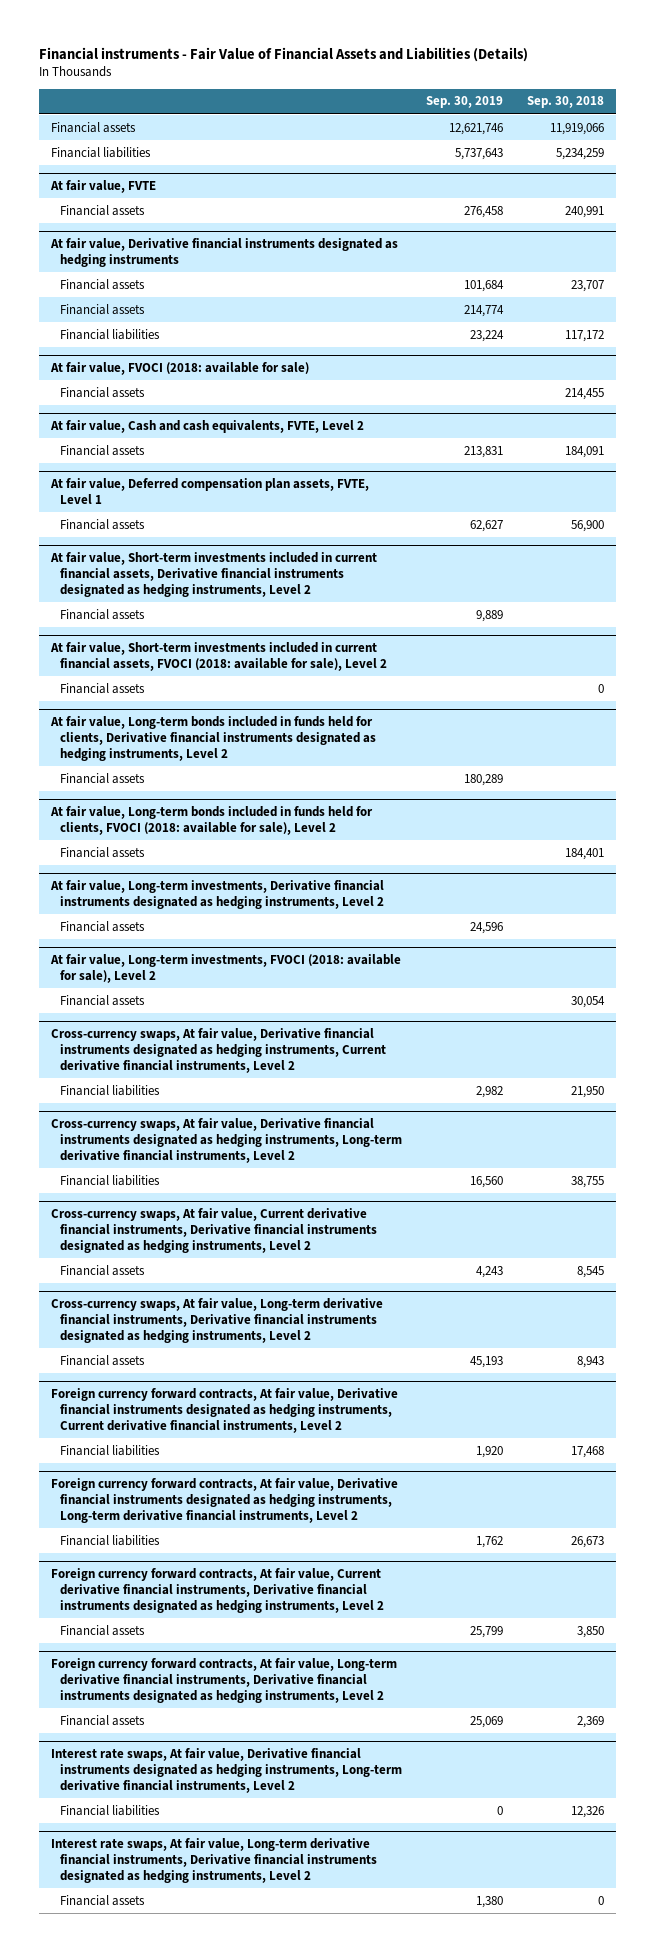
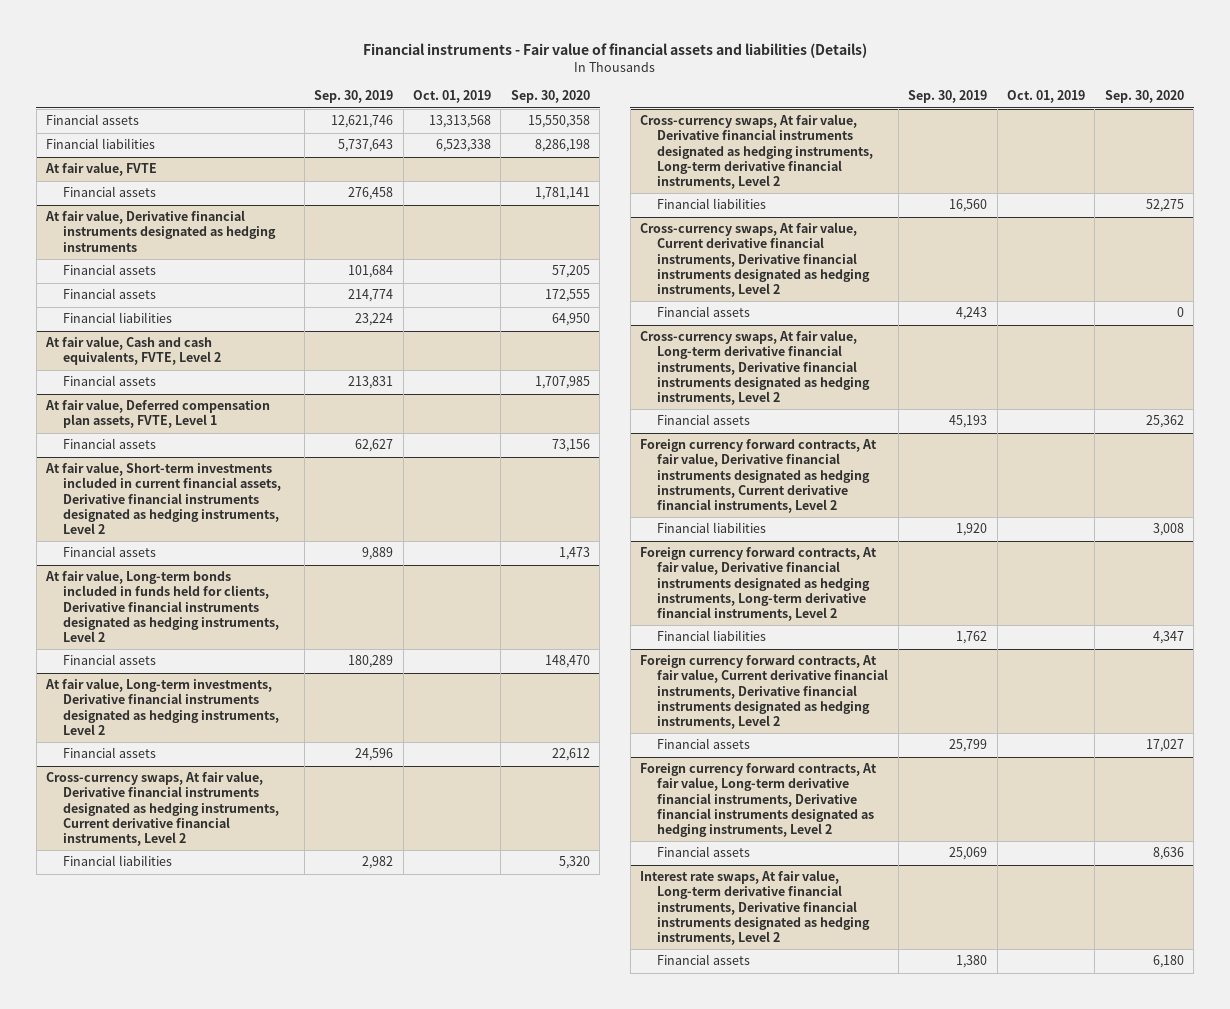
[39,46,529,62] Financial instruments - Fair Value of Financial Assets and Liabilities (Details) -> [362,43,867,59] Financial instruments - Fair value of financial assets and liabilities (Details)
[526,96,604,109] Sep. 30, 2018 -> none
none -> [412,90,491,104] Oct. 01, 2019
none -> [510,90,590,104] Sep. 30, 2020
[49,361,309,375] At fair value, FVOCI (2018: available for sale) -> none
[60,386,146,398] Financial assets -> none
[49,641,388,671] At fair value, Short-term investments included in current financial assets, FVOCI (2018: available for sale), Level 2 -> none
[60,682,146,694] Financial assets -> none
[49,805,373,835] At fair value, Long-term bonds included in funds held for clients, FVOCI (2018: available for sale), Level 2 -> none
[60,846,146,858] Financial assets -> none
[49,953,401,983] At fair value, Long-term investments, FVOCI (2018: available for sale), Level 2 -> none
[60,994,146,1006] Financial assets -> none
[50,1747,403,1794] Interest rate swaps, At fair value, Derivative financial instruments designated as hedging instruments, Long-term derivative financial instruments, Level 2 -> none
[60,1804,161,1816] Financial liabilities -> none

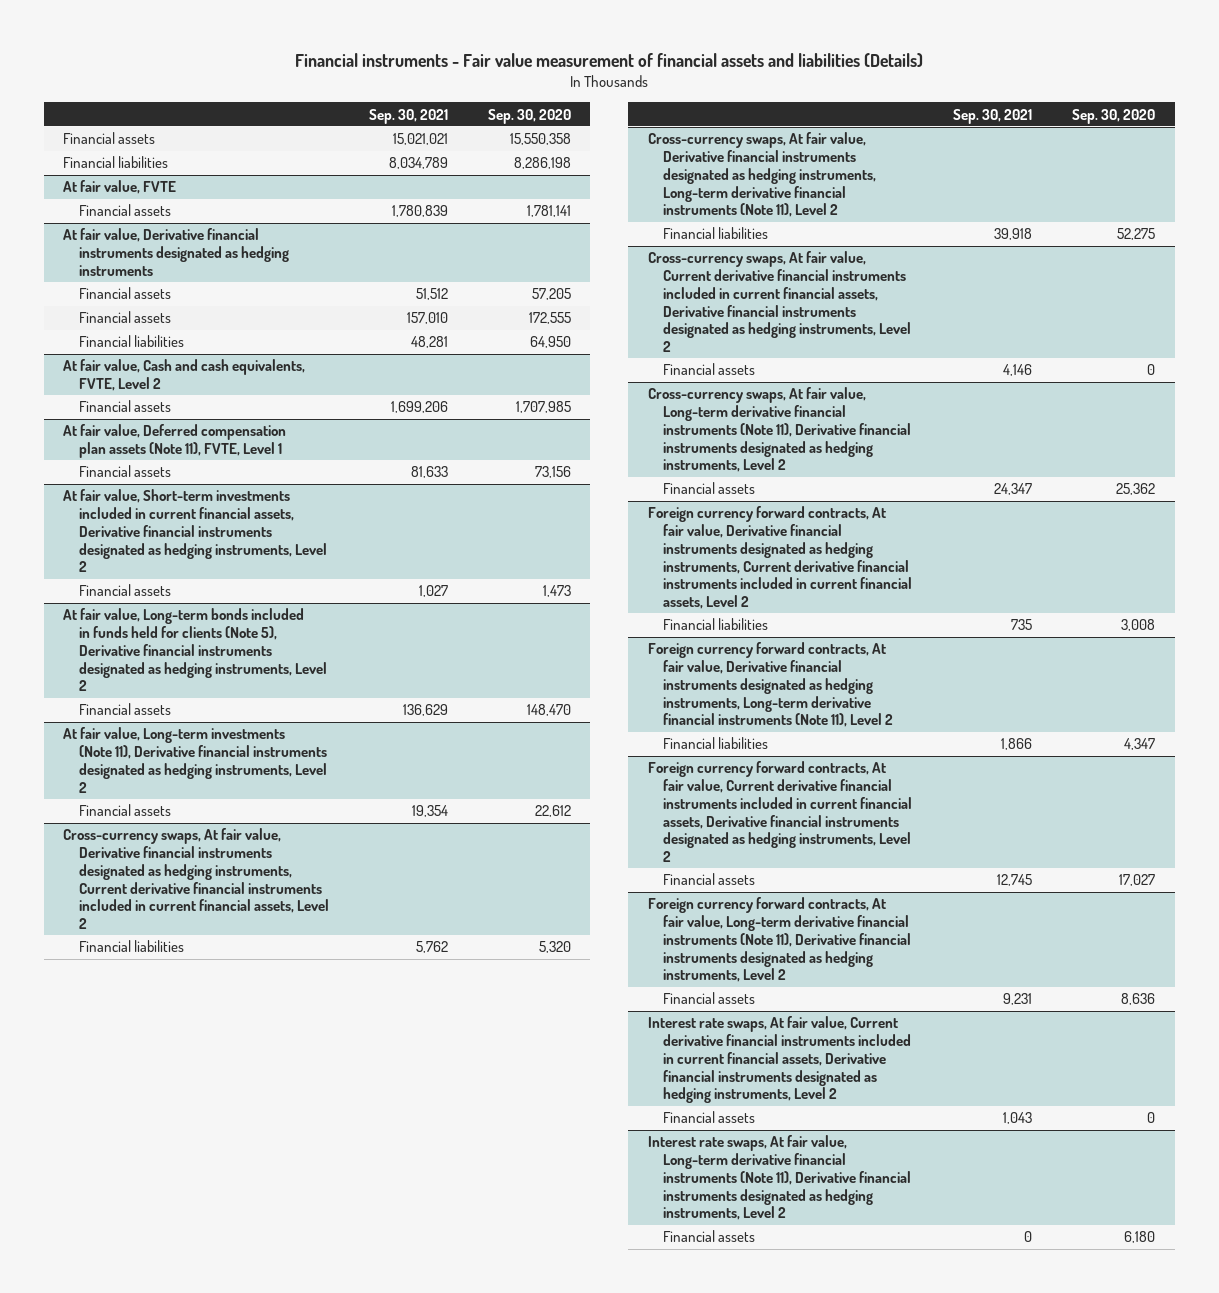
[362,43,867,59] Financial instruments - Fair value of financial assets and liabilities (Details) -> [295,52,924,67] Financial instruments - Fair value measurement of financial assets and liabilities (Details)
[314,90,394,104] Sep. 30, 2019 -> none
[412,90,491,104] Oct. 01, 2019 -> none
none -> [368,108,448,124] Sep. 30, 2021
[45,399,271,429] At fair value, Deferred compensation plan assets, FVTE, Level 1 -> [63,424,287,459] At fair value, Deferred compensation plan assets (Note 11), FVTE, Level 1
[45,570,280,642] At fair value, Long-term bonds included in funds held for clients, Derivative financial instruments designated as hedging instruments, Level 2 -> [63,608,327,692] At fair value, Long-term bonds included in funds held for clients (Note 5), Derivative financial instruments designated as hedging instruments, Level 2
[45,678,280,735] At fair value, Long-term investments, Derivative financial instruments designated as hedging instruments, Level 2 -> [63,727,327,793] At fair value, Long-term investments (Note 11), Derivative financial instruments designated as hedging instruments, Level 2
[46,771,280,846] Cross-currency swaps, At fair value, Derivative financial instruments designated as hedging instruments, Current derivative financial instruments, Level 2 -> [63,828,329,930] Cross-currency swaps, At fair value, Derivative financial instruments designated as hedging instruments, Current derivative financial instruments included in current financial assets, Level 2
[640,114,874,189] Cross-currency swaps, At fair value, Derivative financial instruments designated as hedging instruments, Long-term derivative financial instruments, Level 2 -> [647,132,877,218] Cross-currency swaps, At fair value, Derivative financial instruments designated as hedging instruments, Long-term derivative financial instruments (Note 11), Level 2
[640,222,871,297] Cross-currency swaps, At fair value, Current derivative financial instruments, Derivative financial instruments designated as hedging instruments, Level 2 -> [647,251,912,353] Cross-currency swaps, At fair value, Current derivative financial instruments included in current financial assets, Derivative financial instruments designated as hedging instruments, Level 2
[640,330,871,405] Cross-currency swaps, At fair value, Long-term derivative financial instruments, Derivative financial instruments designated as hedging instruments, Level 2 -> [647,387,912,473] Cross-currency swaps, At fair value, Long-term derivative financial instruments (Note 11), Derivative financial instruments designated as hedging instruments, Level 2
[640,439,878,513] Foreign currency forward contracts, At fair value, Derivative financial instruments designated as hedging instruments, Current derivative financial instruments, Level 2 -> [647,506,913,610] Foreign currency forward contracts, At fair value, Derivative financial instruments designated as hedging instruments, Current derivative financial instruments included in current financial assets, Level 2
[640,547,878,621] Foreign currency forward contracts, At fair value, Derivative financial instruments designated as hedging instruments, Long-term derivative financial instruments, Level 2 -> [647,642,894,728] Foreign currency forward contracts, At fair value, Derivative financial instruments designated as hedging instruments, Long-term derivative financial instruments (Note 11), Level 2
[640,655,889,729] Foreign currency forward contracts, At fair value, Current derivative financial instruments, Derivative financial instruments designated as hedging instruments, Level 2 -> [647,761,913,863] Foreign currency forward contracts, At fair value, Current derivative financial instruments included in current financial assets, Derivative financial instruments designated as hedging instruments, Level 2
[640,763,878,837] Foreign currency forward contracts, At fair value, Long-term derivative financial instruments, Derivative financial instruments designated as hedging instruments, Level 2 -> [647,897,912,983] Foreign currency forward contracts, At fair value, Long-term derivative financial instruments (Note 11), Derivative financial instruments designated as hedging instruments, Level 2
none -> [647,1016,912,1104] Interest rate swaps, At fair value, Current derivative financial instruments included in current financial assets, Derivative financial instruments designated as hedging instruments, Level 2
none -> [663,1111,756,1124] Financial assets
[640,870,871,945] Interest rate swaps, At fair value, Long-term derivative financial instruments, Derivative financial instruments designated as hedging instruments, Level 2 -> [647,1135,912,1221] Interest rate swaps, At fair value, Long-term derivative financial instruments (Note 11), Derivative financial instruments designated as hedging instruments, Level 2

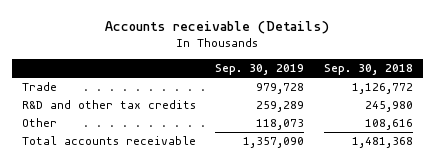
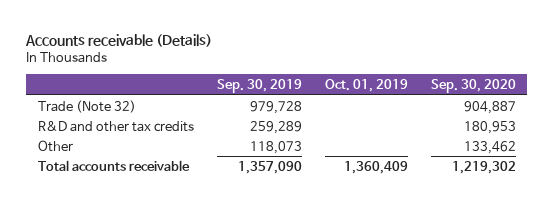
[324,64,414,76] Sep. 30, 2018 -> none
none -> [324,78,408,92] Oct. 01, 2019
none -> [430,78,516,93] Sep. 30, 2020
[21,82,57,92] Trade -> [37,99,136,113] Trade (Note 32)

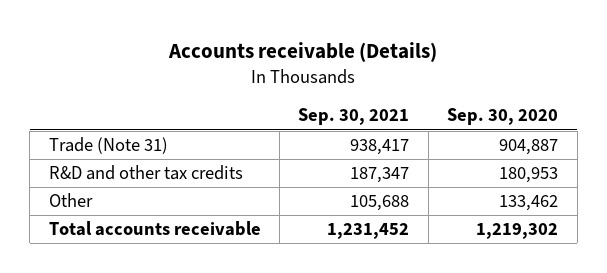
[216,78,302,93] Sep. 30, 2019 -> none
[324,78,408,92] Oct. 01, 2019 -> none
none -> [298,108,410,126] Sep. 30, 2021
[37,99,136,113] Trade (Note 32) -> [48,137,168,155] Trade (Note 31)

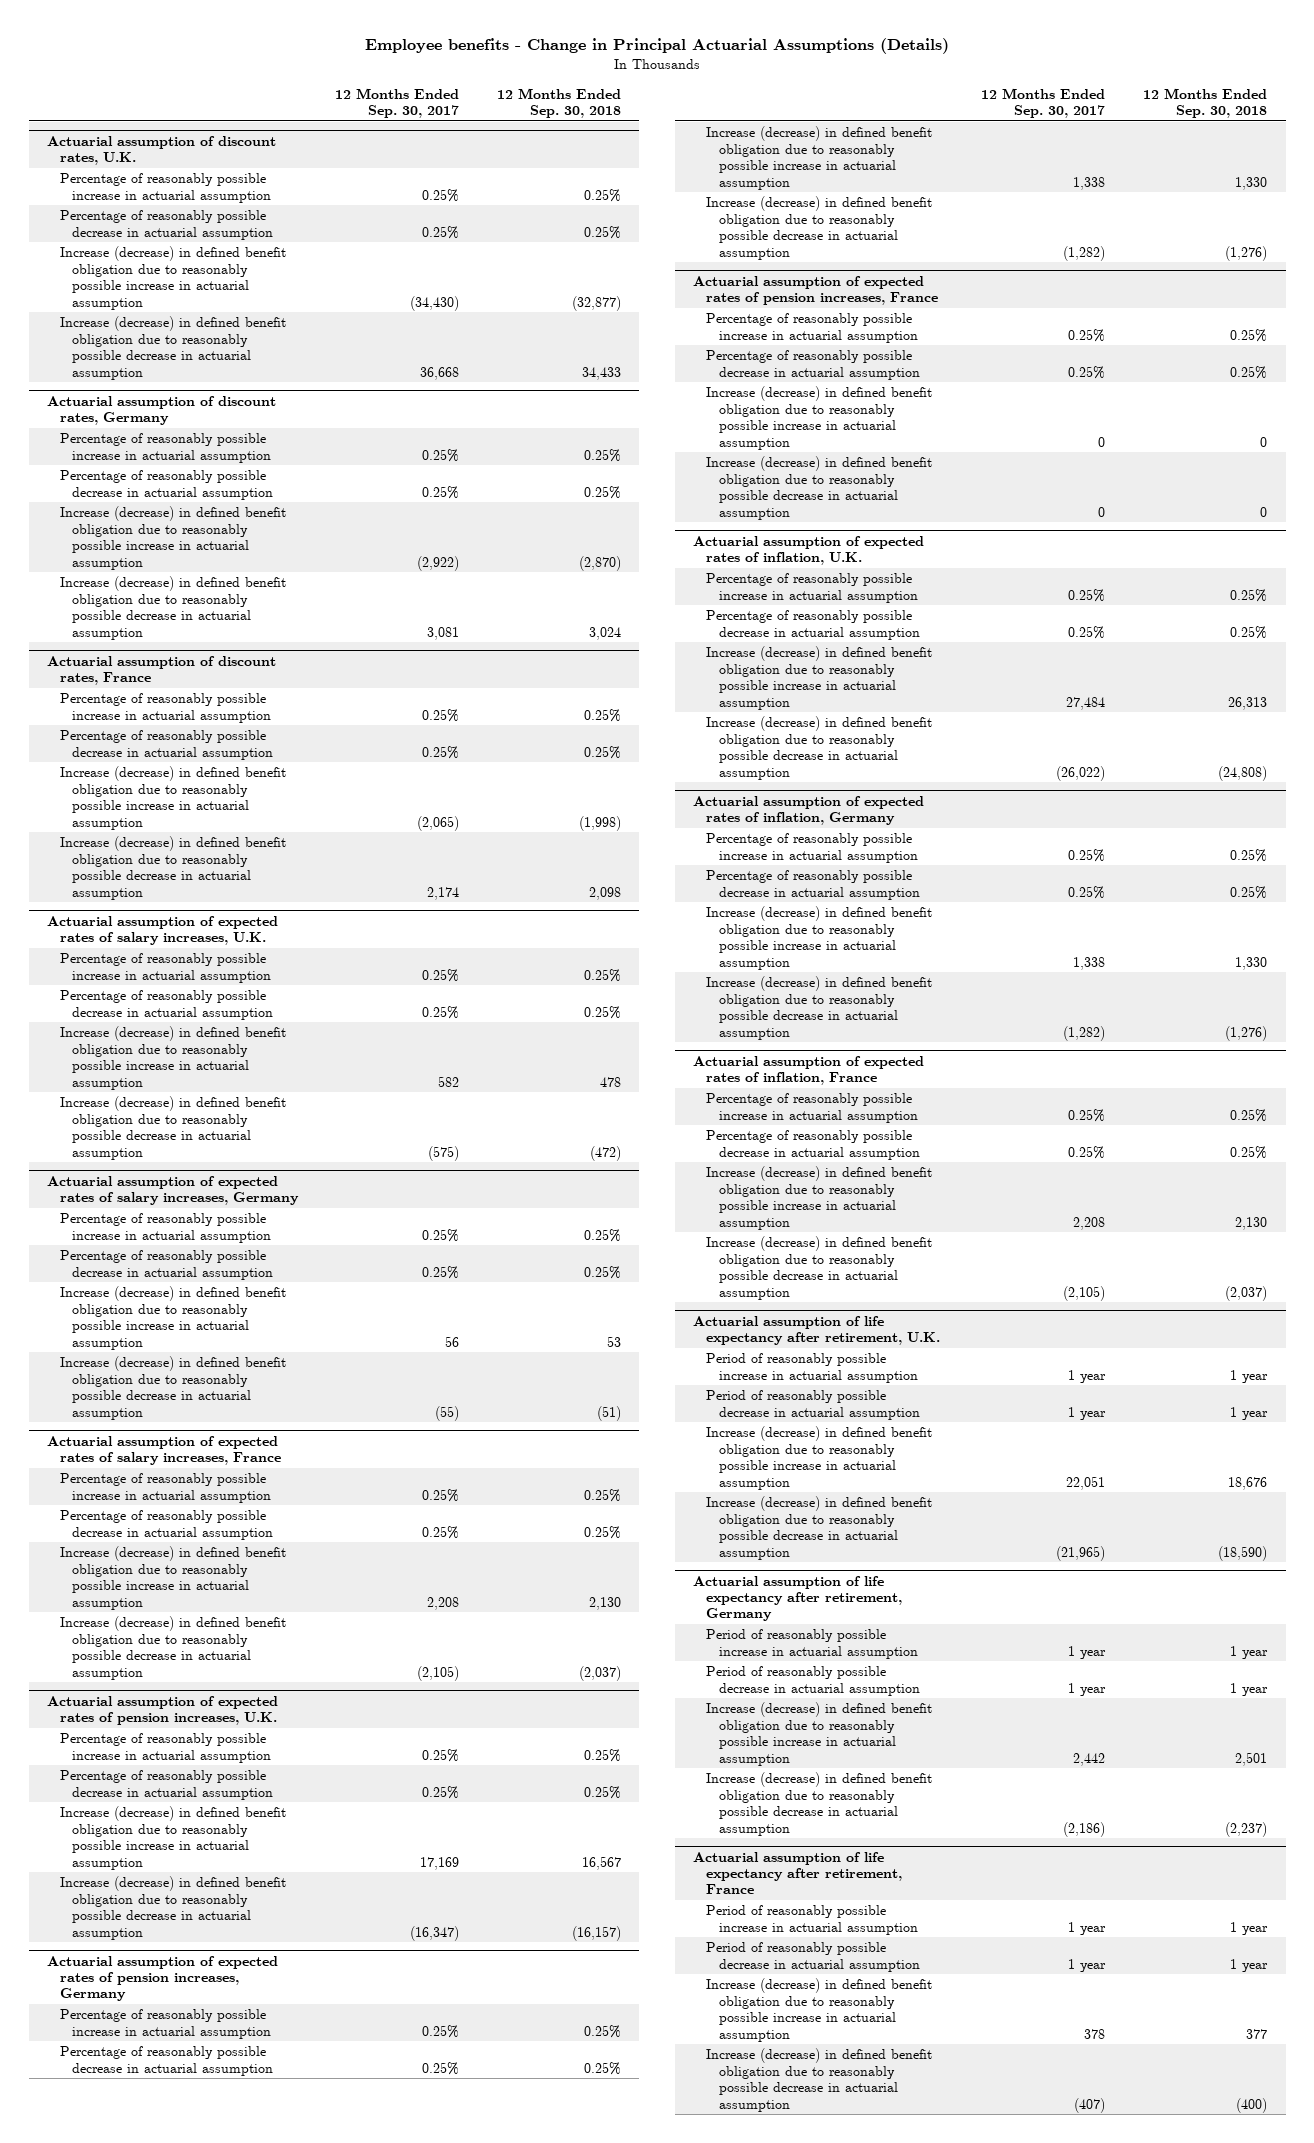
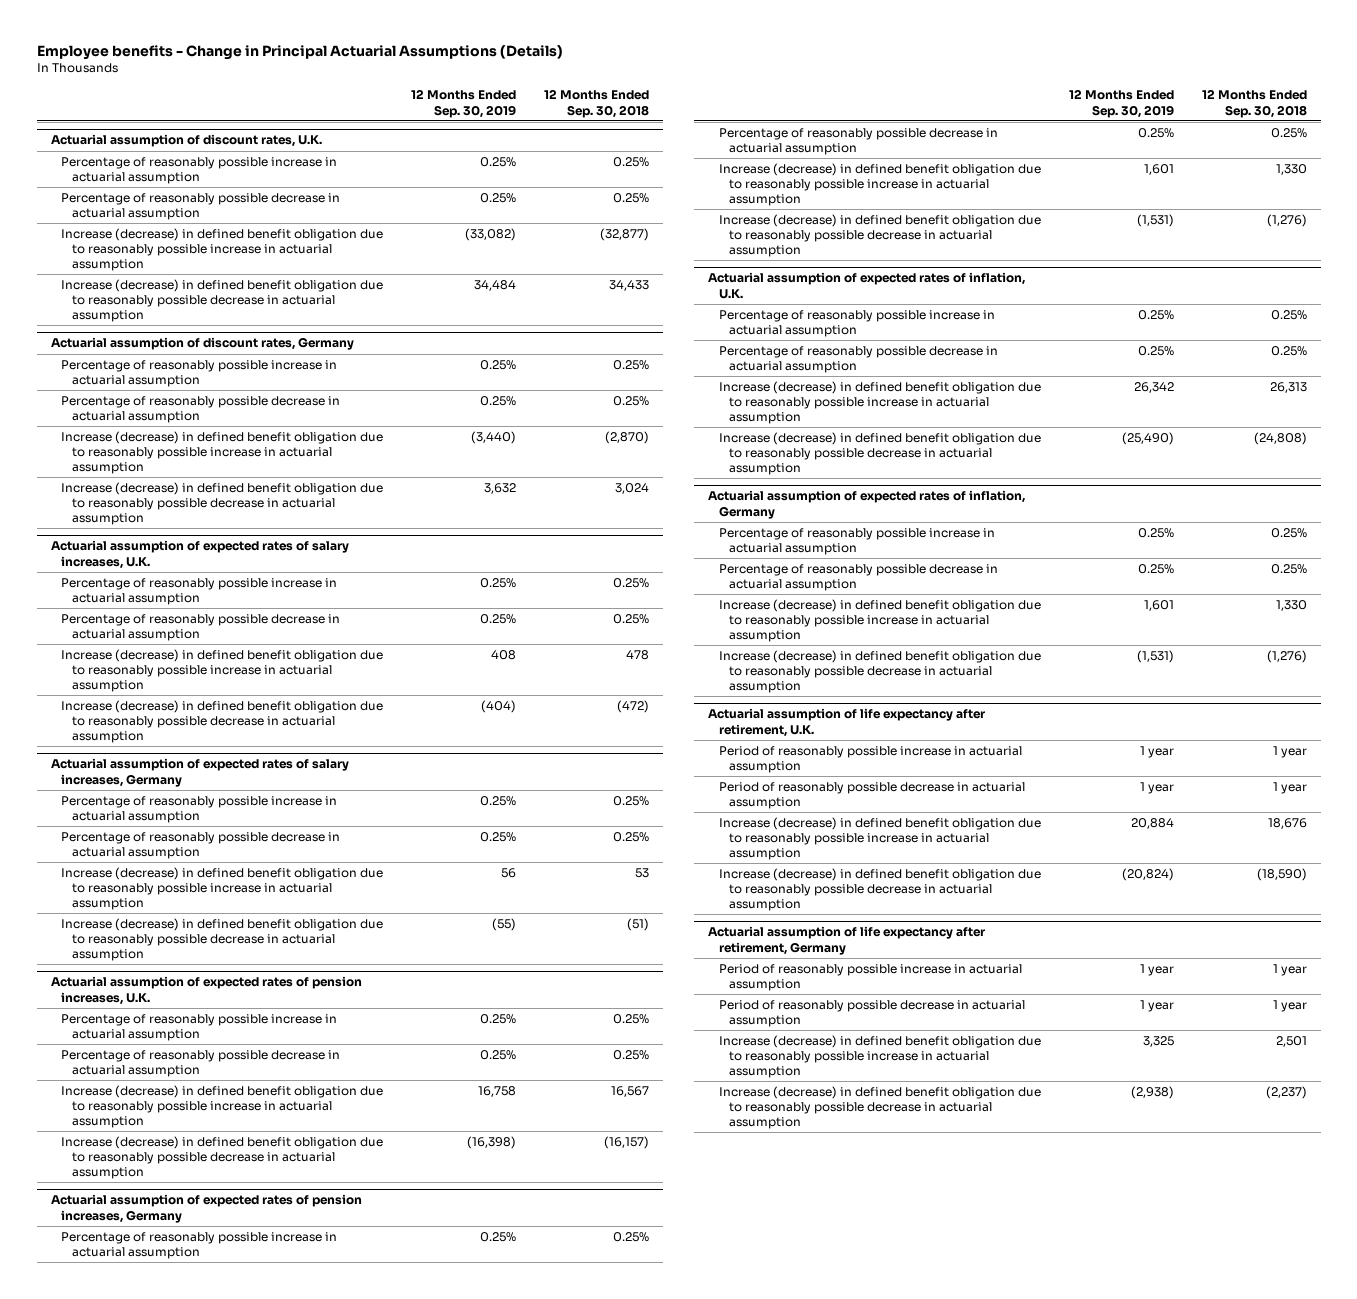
[335,87,460,119] 12 Months Ended Sep. 30, 2017 -> none
none -> [411,89,517,118] 12 Months Ended Sep. 30, 2019
[47,655,277,685] Actuarial assumption of discount rates, France -> none
[59,693,272,723] Percentage of reasonably possible increase in actuarial assumption -> none
[59,730,274,760] Percentage of reasonably possible decrease in actuarial assumption -> none
[59,766,286,830] Increase (decrease) in defined benefit obligation due to reasonably possible increase in actuarial assumption -> none
[59,836,286,900] Increase (decrease) in defined benefit obligation due to reasonably possible decrease in actuarial assumption -> none
[47,1435,281,1465] Actuarial assumption of expected rates of salary increases, France -> none
[59,1473,272,1503] Percentage of reasonably possible increase in actuarial assumption -> none
[59,1510,274,1540] Percentage of reasonably possible decrease in actuarial assumption -> none
[59,1546,286,1610] Increase (decrease) in defined benefit obligation due to reasonably possible increase in actuarial assumption -> none
[59,1616,286,1680] Increase (decrease) in defined benefit obligation due to reasonably possible decrease in actuarial assumption -> none
[693,275,938,305] Actuarial assumption of expected rates of pension increases, France -> none
[705,313,918,343] Percentage of reasonably possible increase in actuarial assumption -> none
[705,350,920,380] Percentage of reasonably possible decrease in actuarial assumption -> none
[705,386,932,450] Increase (decrease) in defined benefit obligation due to reasonably possible increase in actuarial assumption -> none
[705,456,932,520] Increase (decrease) in defined benefit obligation due to reasonably possible decrease in actuarial assumption -> none
[693,1055,925,1085] Actuarial assumption of expected rates of inflation, France -> none
[705,1093,918,1123] Percentage of reasonably possible increase in actuarial assumption -> none
[705,1130,920,1160] Percentage of reasonably possible decrease in actuarial assumption -> none
[705,1166,932,1230] Increase (decrease) in defined benefit obligation due to reasonably possible increase in actuarial assumption -> none
[705,1236,932,1300] Increase (decrease) in defined benefit obligation due to reasonably possible decrease in actuarial assumption -> none
[693,1851,902,1895] Actuarial assumption of life expectancy after retirement, France -> none
[705,1905,918,1935] Period of reasonably possible increase in actuarial assumption -> none
[705,1942,920,1972] Period of reasonably possible decrease in actuarial assumption -> none
[705,1978,932,2042] Increase (decrease) in defined benefit obligation due to reasonably possible increase in actuarial assumption -> none
[705,2048,932,2112] Increase (decrease) in defined benefit obligation due to reasonably possible decrease in actuarial assumption -> none

